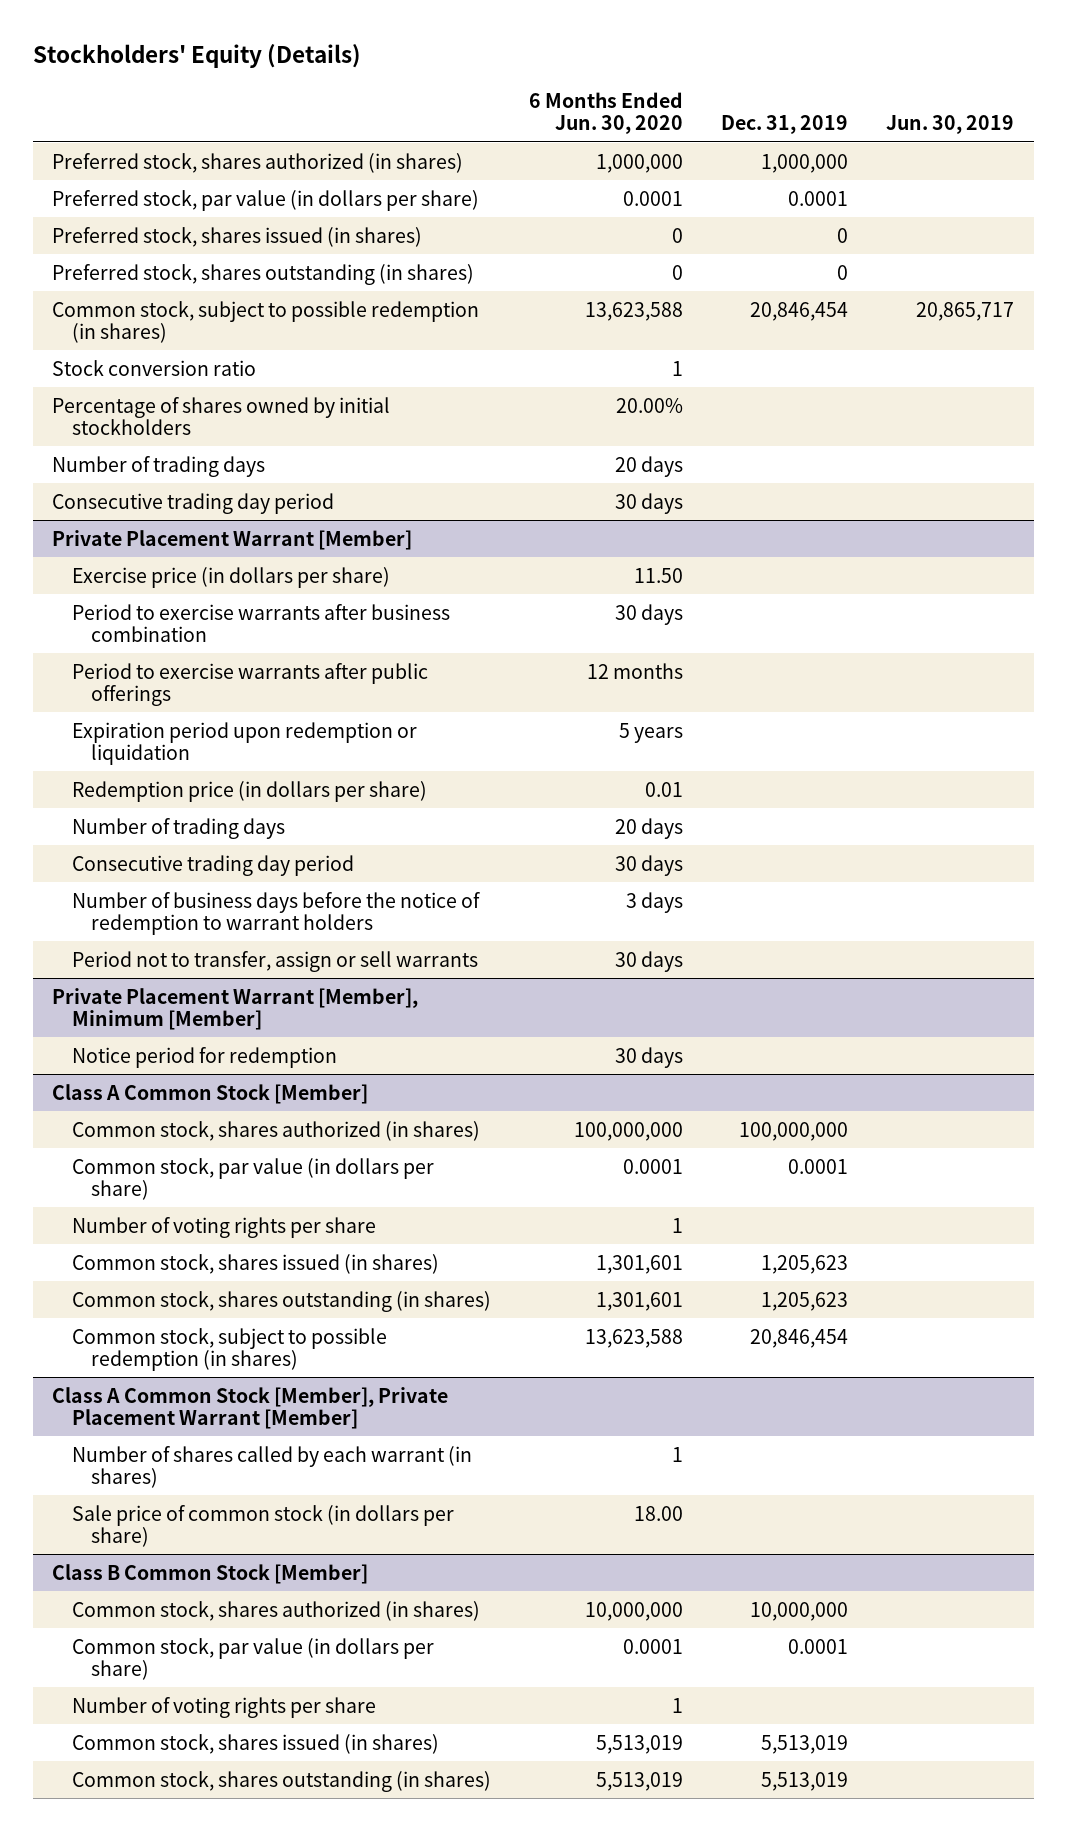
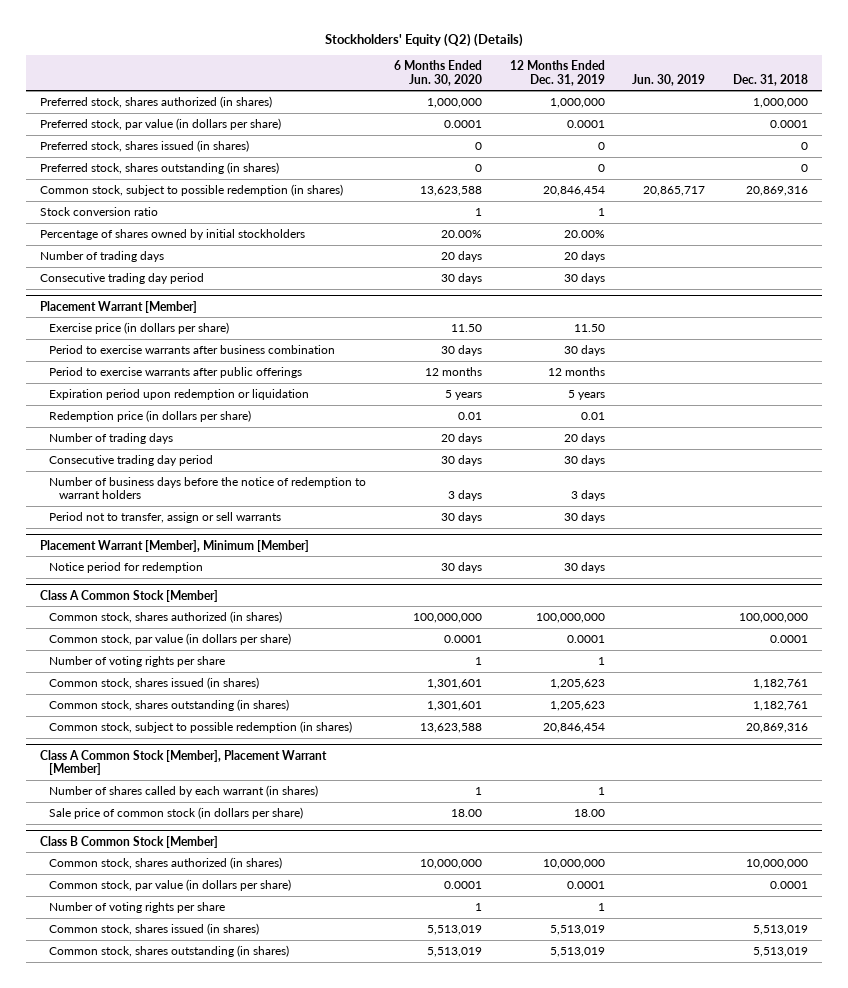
[32,43,361,68] Stockholders' Equity (Details) -> [324,32,523,47] Stockholders' Equity (Q2) (Details)
[721,115,849,135] Dec. 31, 2019 -> none
none -> [509,60,605,86] 12 Months Ended Dec. 31, 2019
none -> [732,73,808,86] Dec. 31, 2018
[52,529,413,550] Private Placement Warrant [Member] -> [39,300,197,313] Placement Warrant [Member]
[52,987,419,1031] Private Placement Warrant [Member], Minimum [Member] -> [39,539,309,552] Placement Warrant [Member], Minimum [Member]
[52,1386,449,1430] Class A Common Stock [Member], Private Placement Warrant [Member] -> [39,749,327,776] Class A Common Stock [Member], Placement Warrant [Member]

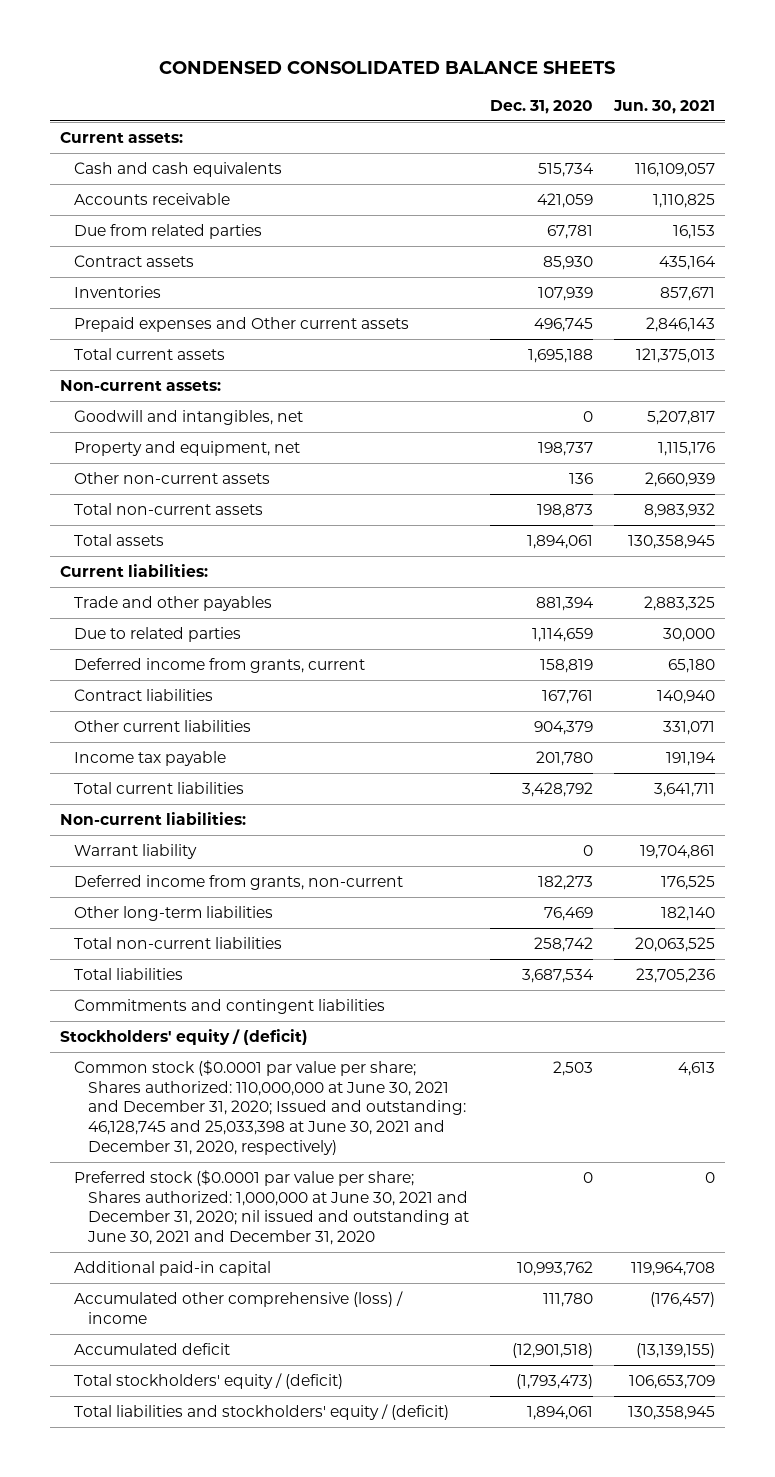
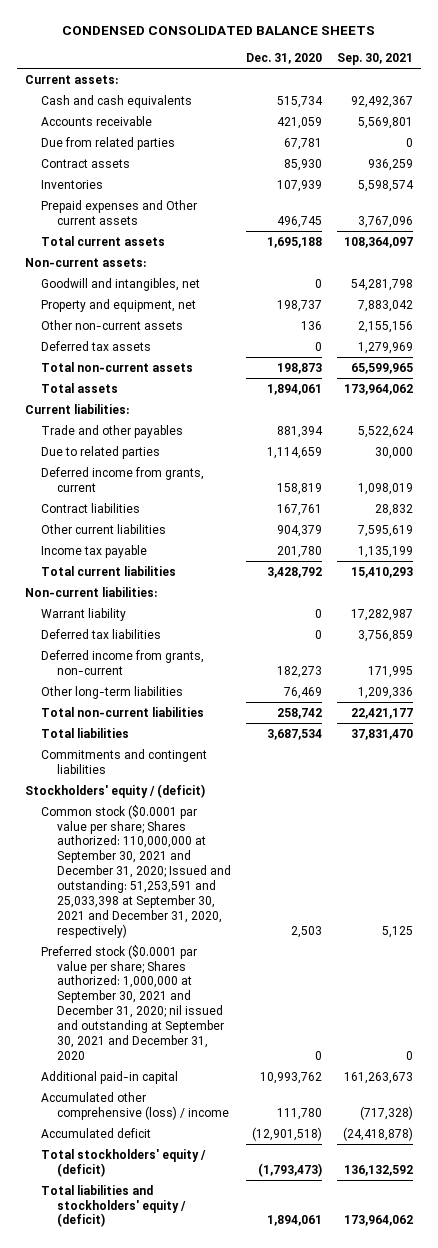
[612,99,715,114] Jun. 30, 2021 -> none
none -> [337,53,414,66] Sep. 30, 2021
none -> [40,340,151,351] Deferred tax assets
none -> [40,628,161,639] Deferred tax liabilities
[74,1060,467,1155] Common stock ($0.0001 par value per share; Shares authorized: 110,000,000 at June 30, 2021 and December 31, 2020; Issued and outstanding: 46,128,745 and 25,033,398 at June 30, 2021 and December 31, 2020, respectively) -> [40,804,231,938] Common stock ($0.0001 par value per share; Shares authorized: 110,000,000 at September 30, 2021 and December 31, 2020; Issued and outstanding: 51,253,591 and 25,033,398 at September 30, 2021 and December 31, 2020, respectively)
[74,1170,470,1246] Preferred stock ($0.0001 par value per share; Shares authorized: 1,000,000 at June 30, 2021 and December 31, 2020; nil issued and outstanding at June 30, 2021 and December 31, 2020 -> [40,944,224,1060] Preferred stock ($0.0001 par value per share; Shares authorized: 1,000,000 at September 30, 2021 and December 31, 2020; nil issued and outstanding at September 30, 2021 and December 31, 2020

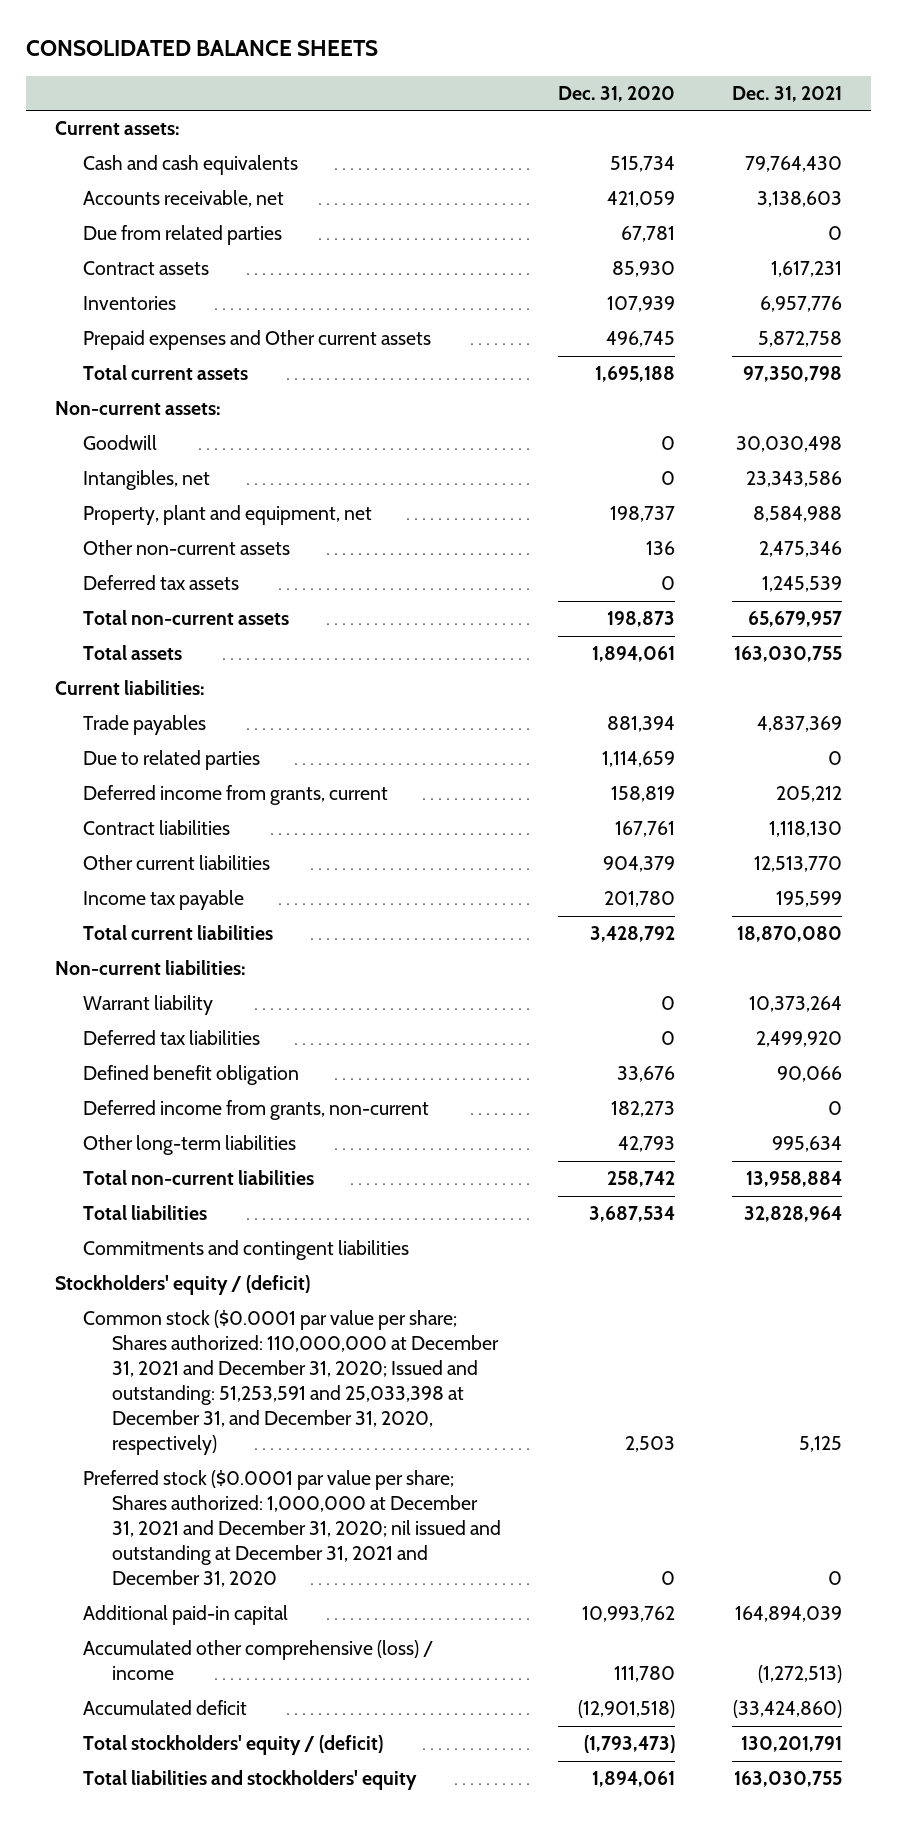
[61,26,375,36] CONDENSED CONSOLIDATED BALANCE SHEETS -> [26,40,379,57] CONSOLIDATED BALANCE SHEETS
[337,53,414,66] Sep. 30, 2021 -> none
none -> [732,85,843,102] Dec. 31, 2021
[40,115,152,126] Accounts receivable -> [83,190,285,208] Accounts receivable, net
none -> [83,435,158,451] Goodwill
[40,277,200,291] Goodwill and intangibles, net -> [83,470,211,491] Intangibles, net
[40,298,196,312] Property and equipment, net -> [83,505,373,526] Property, plant and equipment, net
[40,424,183,438] Trade and other payables -> [83,715,207,736] Trade payables
none -> [83,1065,300,1086] Defined benefit obligation
[283,686,322,699] 76,469 -> [618,1136,676,1153] 42,793
[40,804,231,938] Common stock ($0.0001 par value per share; Shares authorized: 110,000,000 at September 30, 2021 and December 31, 2020; Issued and outstanding: 51,253,591 and 25,033,398 at September 30, 2021 and December 31, 2020, respectively) -> [83,1310,500,1456] Common stock ($0.0001 par value per share; Shares authorized: 110,000,000 at December 31, 2021 and December 31, 2020; Issued and outstanding: 51,253,591 and 25,033,398 at December 31, and December 31, 2020, respectively)
[40,944,224,1060] Preferred stock ($0.0001 par value per share; Shares authorized: 1,000,000 at September 30, 2021 and December 31, 2020; nil issued and outstanding at September 30, 2021 and December 31, 2020 -> [83,1470,502,1588] Preferred stock ($0.0001 par value per share; Shares authorized: 1,000,000 at December 31, 2021 and December 31, 2020; nil issued and outstanding at December 31, 2021 and December 31, 2020
[40,1184,186,1228] Total liabilities and stockholders' equity / (deficit) -> [83,1770,418,1791] Total liabilities and stockholders' equity

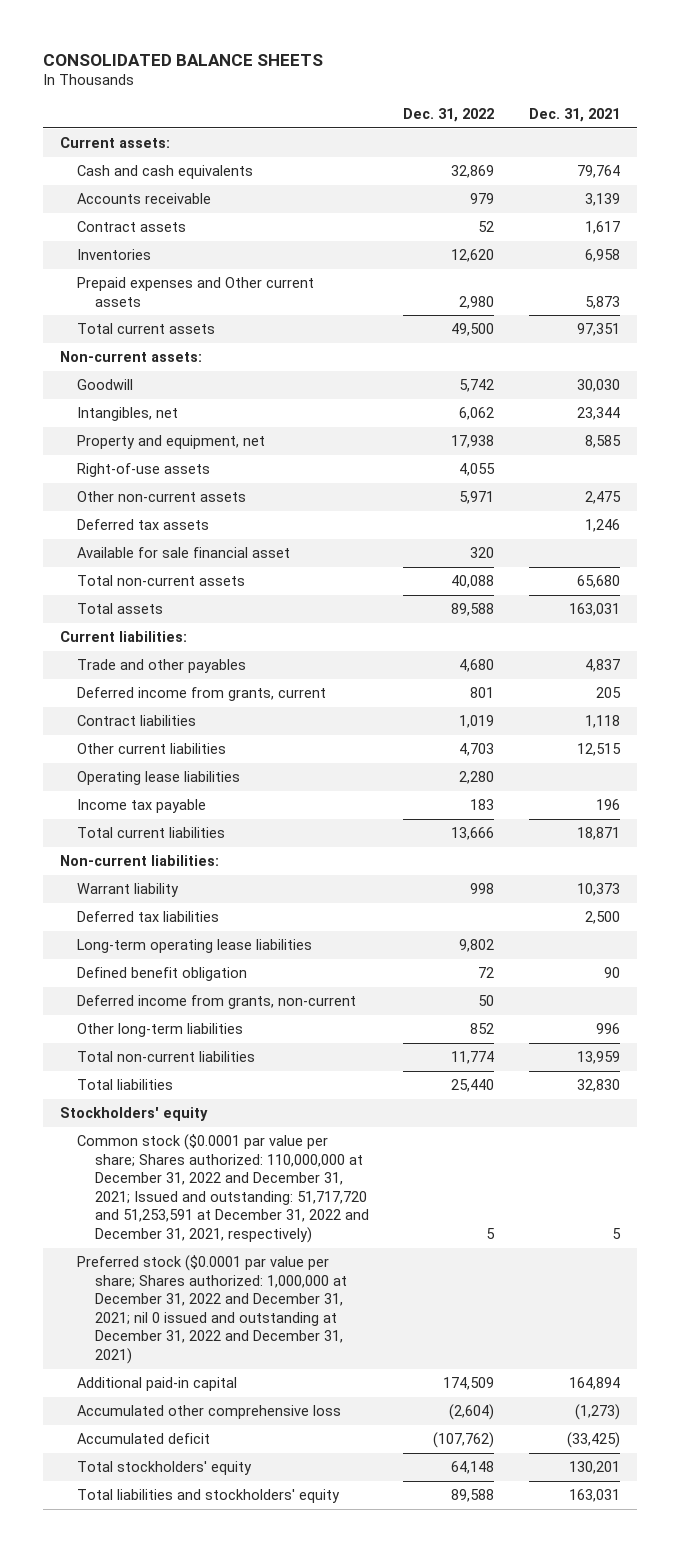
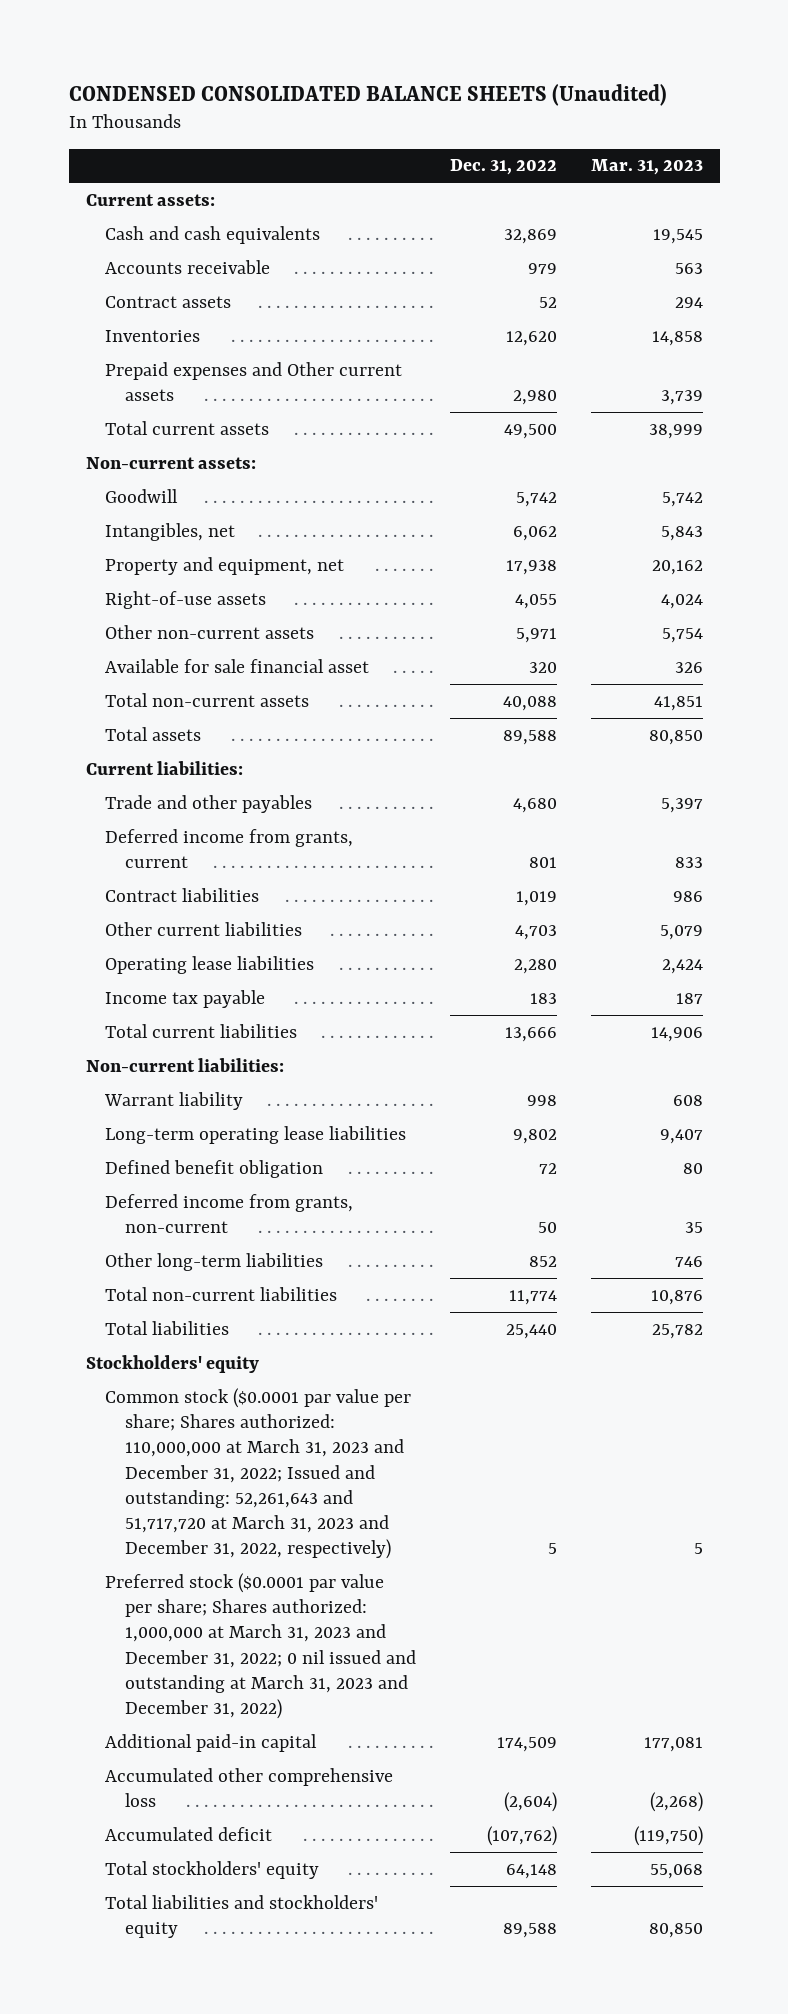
[42,53,323,66] CONSOLIDATED BALANCE SHEETS -> [68,83,667,106] CONDENSED CONSOLIDATED BALANCE SHEETS (Unaudited)
[529,108,621,123] Dec. 31, 2021 -> none
none -> [590,159,703,176] Mar. 31, 2023
[77,519,210,531] Deferred tax assets -> none
[77,911,220,923] Deferred tax liabilities -> none
[77,1134,369,1243] Common stock ($0.0001 par value per share; Shares authorized: 110,000,000 at December 31, 2022 and December 31, 2021; Issued and outstanding: 51,717,720 and 51,253,591 at December 31, 2022 and December 31, 2021, respectively) -> [105,1387,412,1560] Common stock ($0.0001 par value per share; Shares authorized: 110,000,000 at March 31, 2023 and December 31, 2022; Issued and outstanding: 52,261,643 and 51,717,720 at March 31, 2023 and December 31, 2022, respectively)
[77,1255,347,1364] Preferred stock ($0.0001 par value per share; Shares authorized: 1,000,000 at December 31, 2022 and December 31, 2021; nil 0 issued and outstanding at December 31, 2022 and December 31, 2021) -> [105,1572,416,1720] Preferred stock ($0.0001 par value per share; Shares authorized: 1,000,000 at March 31, 2023 and December 31, 2022; 0 nil issued and outstanding at March 31, 2023 and December 31, 2022)

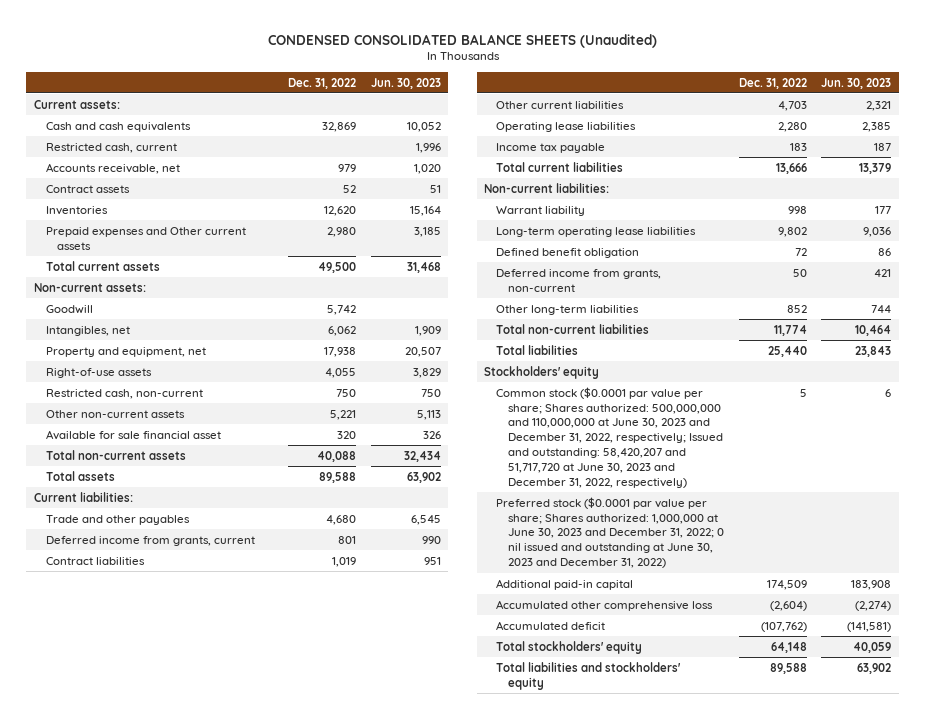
[590,159,703,176] Mar. 31, 2023 -> none
none -> [370,77,441,89] Jun. 30, 2023
none -> [45,142,177,153] Restricted cash, current
[105,259,271,274] Accounts receivable -> [45,162,180,174] Accounts receivable, net
none -> [45,388,203,399] Restricted cash, non-current
[515,627,557,643] 5,971 -> [329,409,356,420] 5,221
[105,1387,412,1560] Common stock ($0.0001 par value per share; Shares authorized: 110,000,000 at March 31, 2023 and December 31, 2022; Issued and outstanding: 52,261,643 and 51,717,720 at March 31, 2023 and December 31, 2022, respectively) -> [496,386,723,489] Common stock ($0.0001 par value per share; Shares authorized: 500,000,000 and 110,000,000 at June 30, 2023 and December 31, 2022, respectively; Issued and outstanding: 58,420,207 and 51,717,720 at June 30, 2023 and December 31, 2022, respectively)
[105,1572,416,1720] Preferred stock ($0.0001 par value per share; Shares authorized: 1,000,000 at March 31, 2023 and December 31, 2022; 0 nil issued and outstanding at March 31, 2023 and December 31, 2022) -> [496,496,724,569] Preferred stock ($0.0001 par value per share; Shares authorized: 1,000,000 at June 30, 2023 and December 31, 2022; 0 nil issued and outstanding at June 30, 2023 and December 31, 2022)

